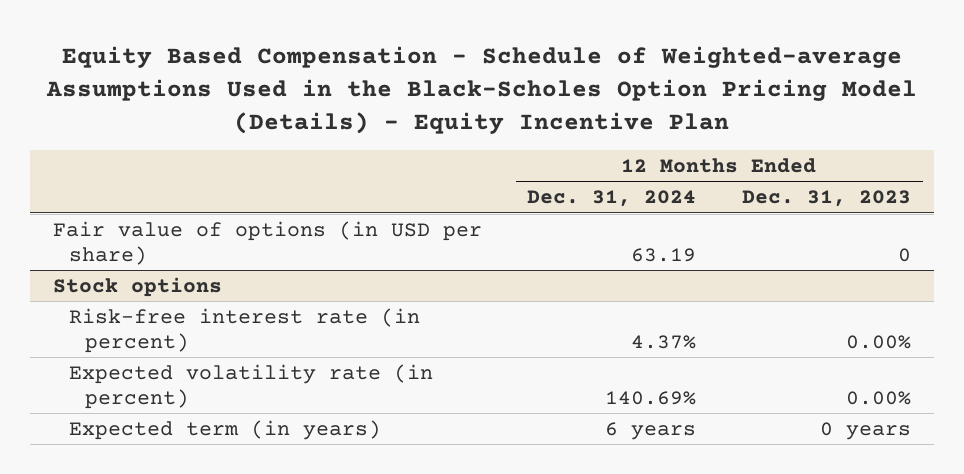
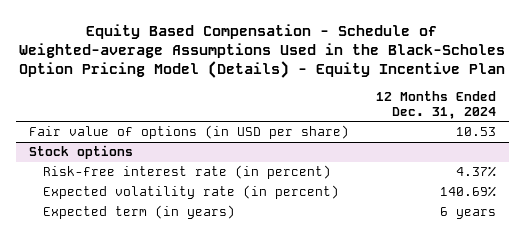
[742,190,912,208] Dec. 31, 2023 -> none
[631,248,697,263] 63.19 -> [455,127,496,137] 10.53

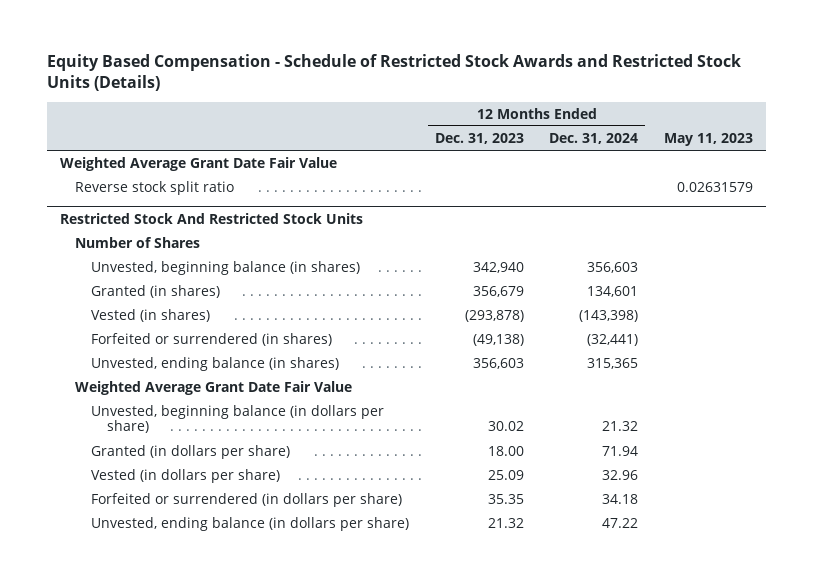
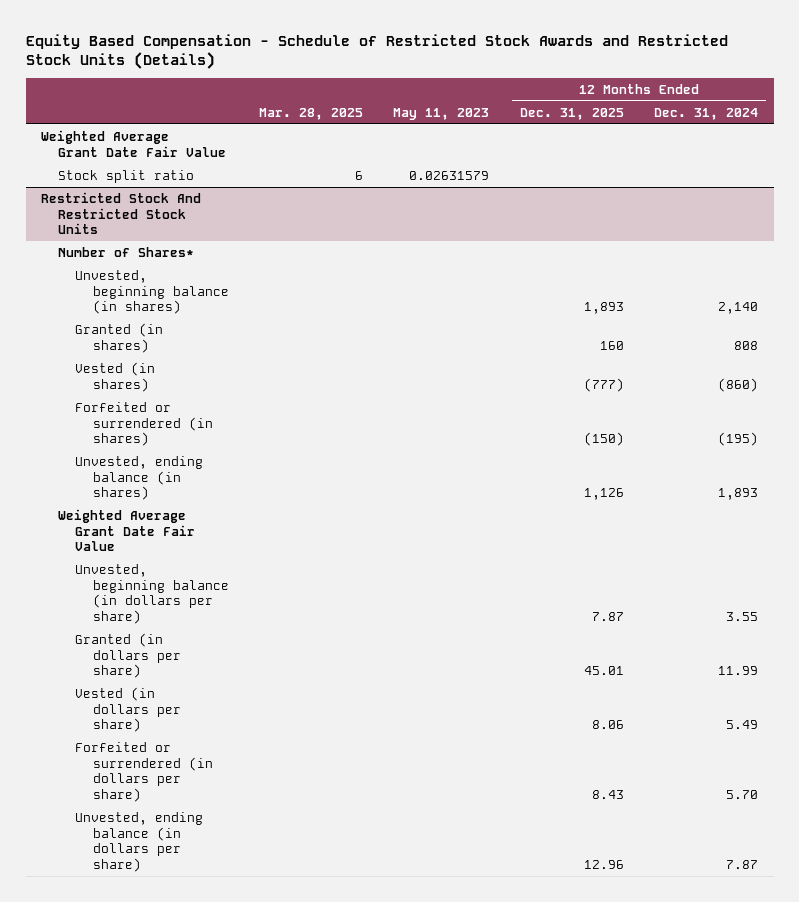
[434,132,524,144] Dec. 31, 2023 -> none
none -> [259,107,364,120] Mar. 28, 2025
none -> [519,107,624,120] Dec. 31, 2025
[75,180,235,195] Reverse stock split ratio -> [58,169,195,183] Stock split ratio
[75,236,201,248] Number of Shares -> [58,246,195,257] Number of Shares*
[587,261,639,273] 356,603 -> [718,302,759,315] 2,140
[587,285,639,297] 134,601 -> [734,340,759,350] 808
[579,309,639,322] (143,398) -> [718,377,759,392] (860)
[587,333,639,346] (32,441) -> [718,432,759,447] (195)
[587,357,639,369] 315,365 -> [718,488,759,501] 1,893
[602,421,639,432] 21.32 -> [726,611,759,621] 3.55
[602,445,639,456] 71.94 -> [718,666,759,676] 11.99
[602,469,639,480] 32.96 -> [726,720,759,730] 5.49
[602,493,639,504] 34.18 -> [726,789,759,799] 5.70
[602,517,639,528] 47.22 -> [726,859,759,869] 7.87

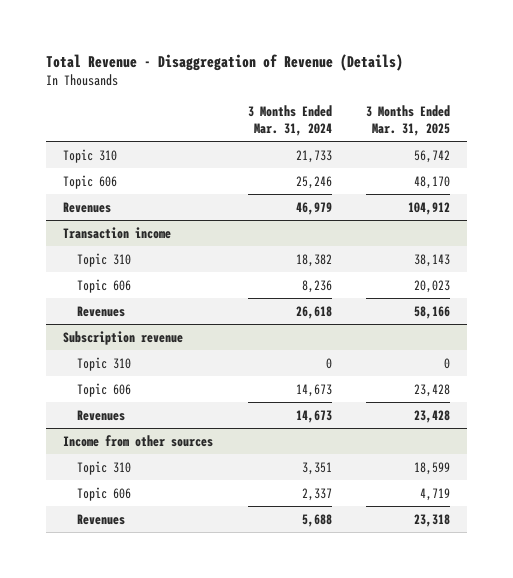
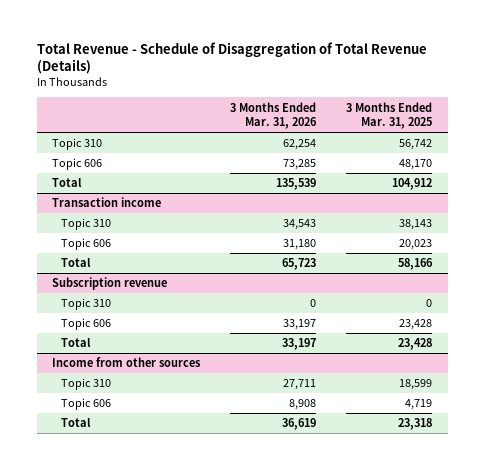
[46,53,404,71] Total Revenue - Disaggregation of Revenue (Details) -> [36,42,427,75] Total Revenue - Schedule of Disaggregation of Total Revenue (Details)
[247,104,332,136] 3 Months Ended Mar. 31, 2024 -> none
none -> [230,101,318,130] 3 Months Ended Mar. 31, 2026
[63,201,112,213] Revenues -> [51,178,82,188] Total
[77,305,126,317] Revenues -> [60,258,91,268] Total
[77,409,126,421] Revenues -> [60,338,91,348] Total
[77,513,126,525] Revenues -> [60,418,91,428] Total

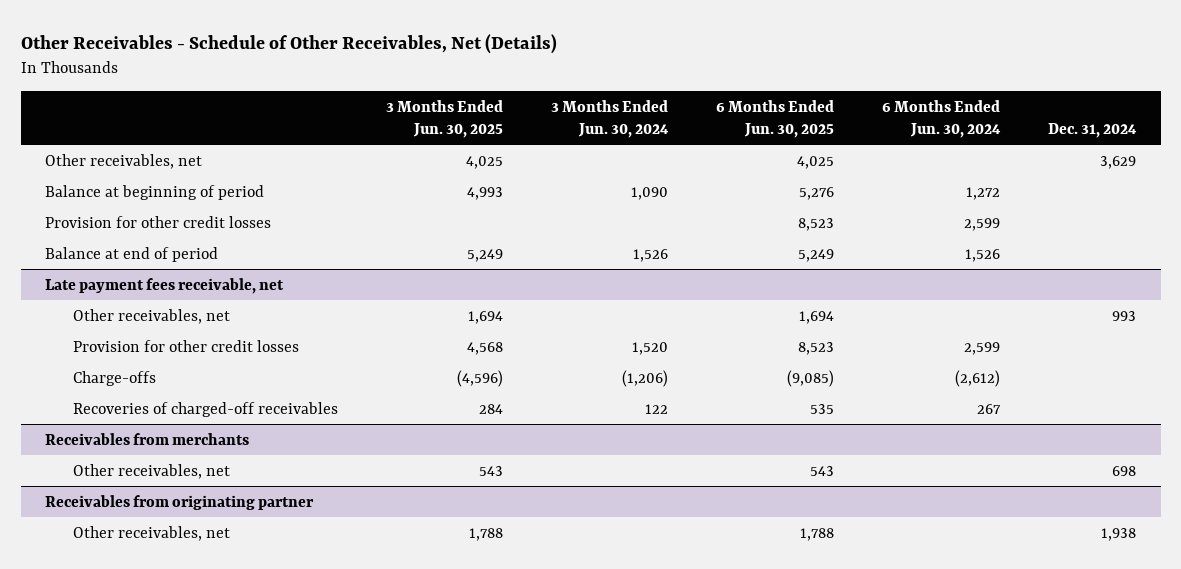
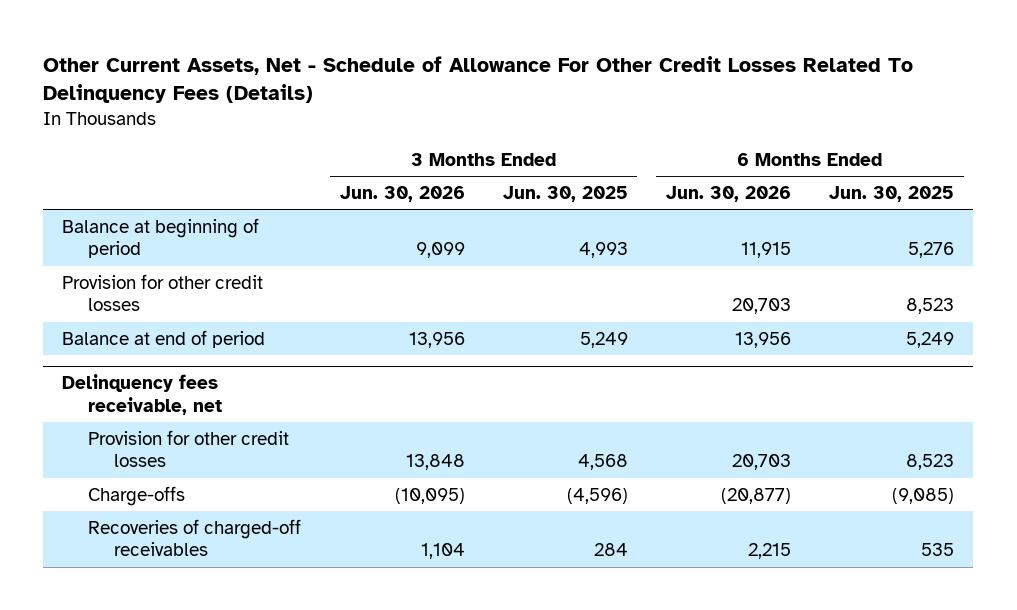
[20,33,557,54] Other Receivables - Schedule of Other Receivables, Net (Details) -> [43,55,914,104] Other Current Assets, Net - Schedule of Allowance For Other Credit Losses Related To Delinquency Fees (Details)
[551,100,670,138] 3 Months Ended Jun. 30, 2024 -> none
[882,100,1002,138] 6 Months Ended Jun. 30, 2024 -> none
[1048,122,1138,138] Dec. 31, 2024 -> none
none -> [339,185,465,202] Jun. 30, 2026
none -> [665,185,791,202] Jun. 30, 2026
[44,153,202,169] Other receivables, net -> none
[72,308,230,324] Other receivables, net -> none
[44,277,284,294] Late payment fees receivable, net -> [62,374,223,415] Delinquency fees receivable, net
[44,432,249,445] Receivables from merchants -> none
[72,463,230,479] Other receivables, net -> none
[44,494,314,510] Receivables from originating partner -> none
[72,525,230,541] Other receivables, net -> none

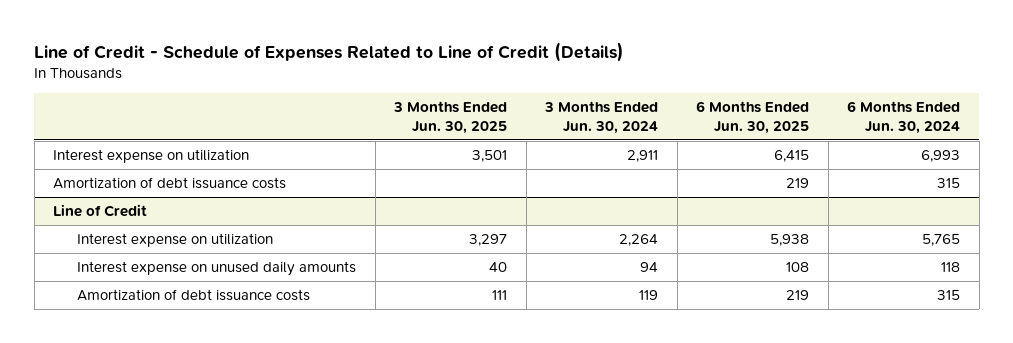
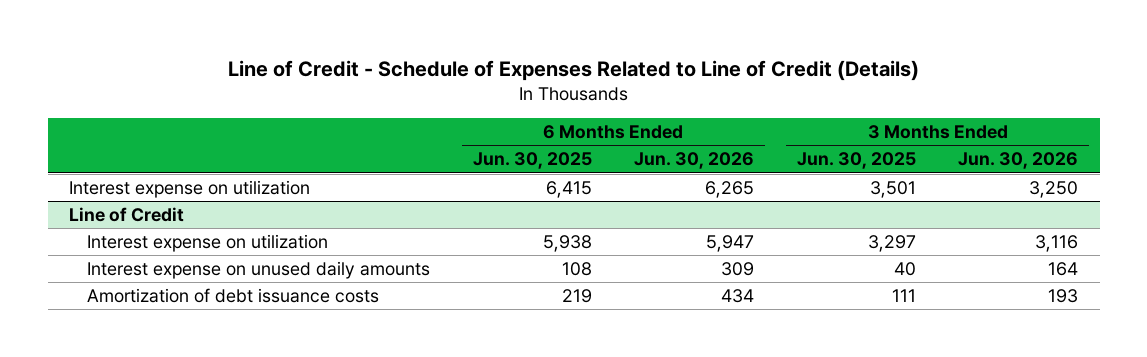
[544,101,659,135] 3 Months Ended Jun. 30, 2024 -> none
[847,101,961,135] 6 Months Ended Jun. 30, 2024 -> none
none -> [634,152,755,170] Jun. 30, 2026
none -> [958,152,1079,170] Jun. 30, 2026
[53,176,287,189] Amortization of debt issuance costs -> none

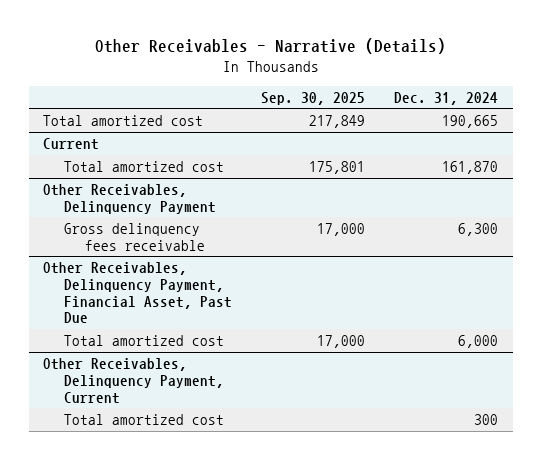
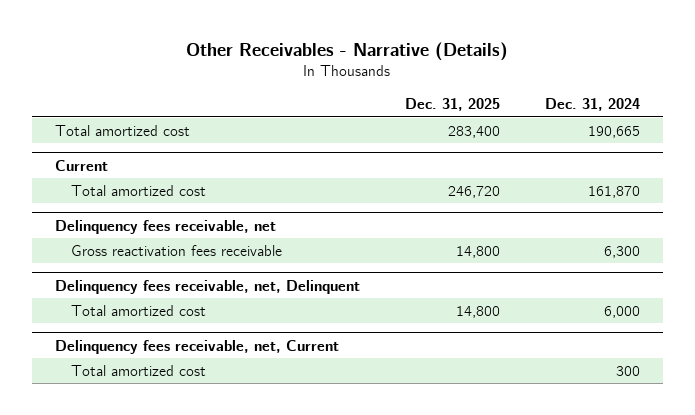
[261,91,366,105] Sep. 30, 2025 -> none
none -> [404,98,500,112] Dec. 31, 2025
[43,261,233,324] Other Receivables, Delinquency Payment, Financial Asset, Past Due -> none
[43,183,217,214] Other Receivables, Delinquency Payment -> [54,219,276,234] Delinquency fees receivable, net
[64,222,205,251] Gross delinquency fees receivable -> [71,244,283,256] Gross reactivation fees receivable
none -> [54,279,360,294] Delinquency fees receivable, net, Delinquent
[43,357,225,404] Other Receivables, Delinquency Payment, Current -> none
none -> [54,339,339,354] Delinquency fees receivable, net, Current

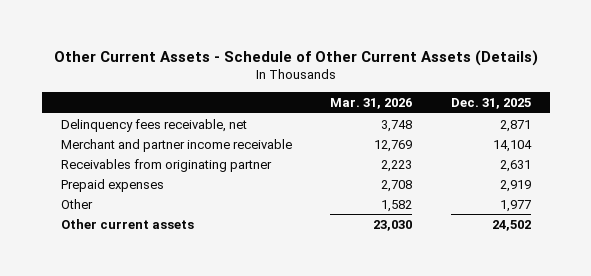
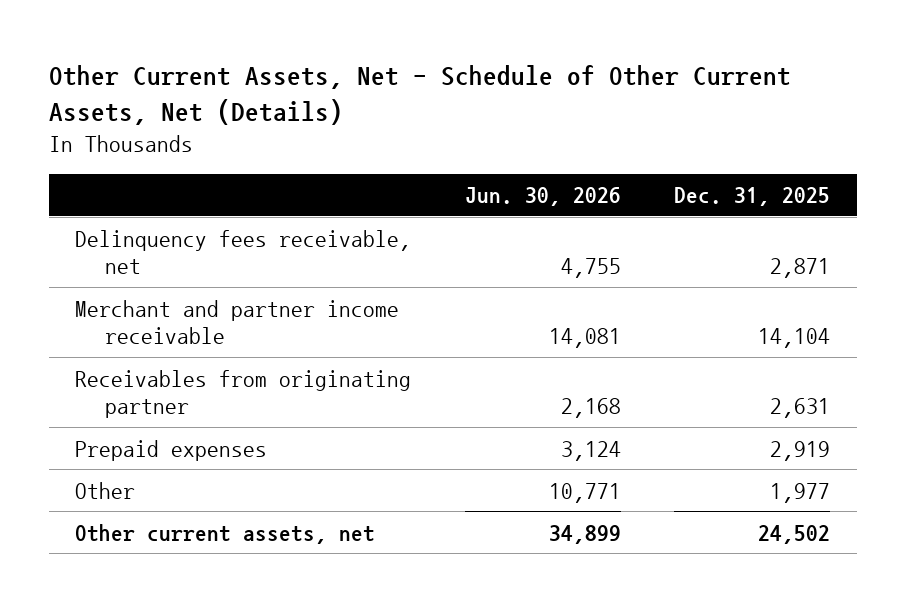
[53,49,538,66] Other Current Assets - Schedule of Other Current Assets (Details) -> [48,65,791,125] Other Current Assets, Net - Schedule of Other Current Assets, Net (Details)
[330,98,413,110] Mar. 31, 2026 -> none
none -> [464,187,621,207] Jun. 30, 2026
[60,218,194,229] Other current assets -> [75,523,376,544] Other current assets, net

